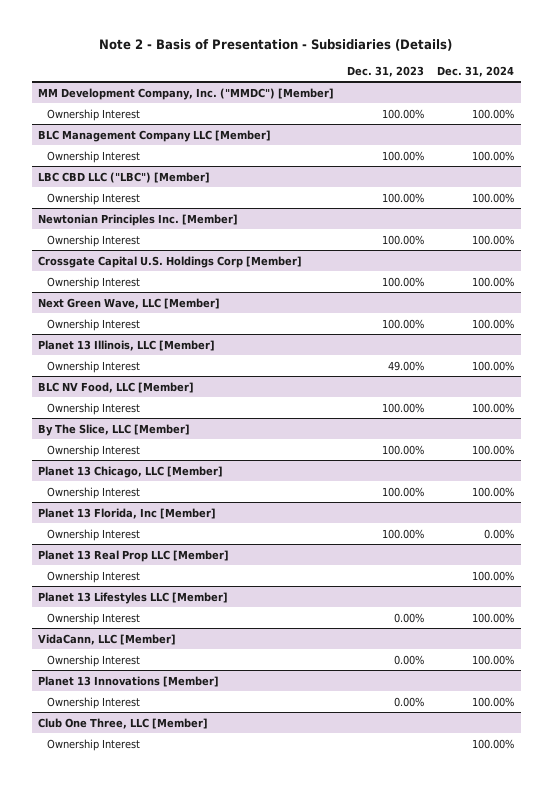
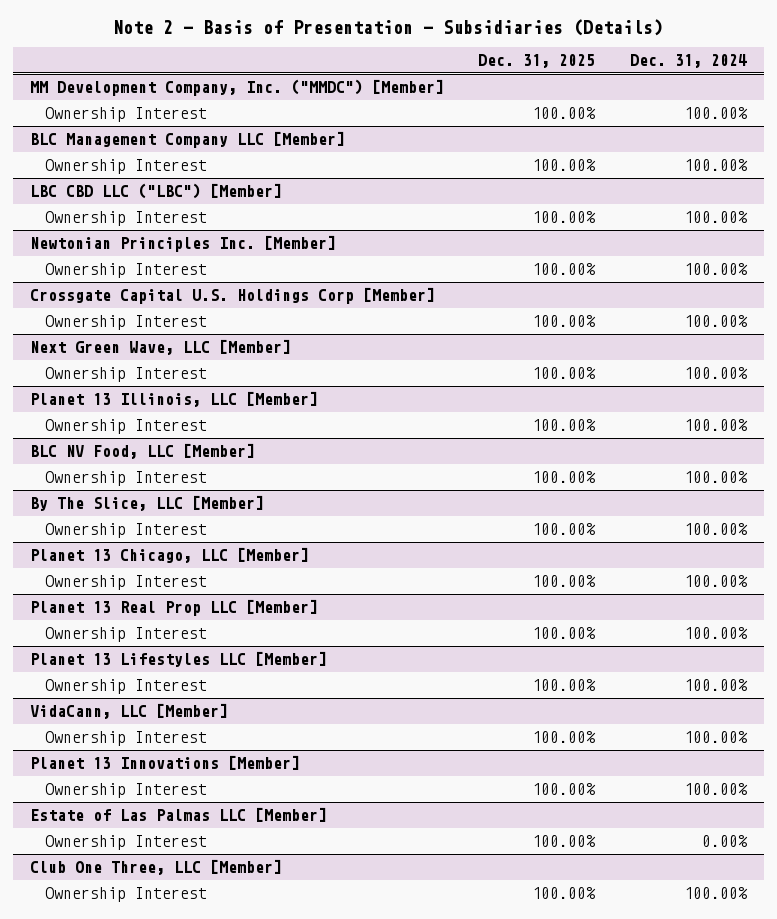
[347,65,425,77] Dec. 31, 2023 -> none
none -> [478,53,596,68] Dec. 31, 2025
[38,507,217,519] Planet 13 Florida, Inc [Member] -> none
[46,528,140,541] Ownership Interest -> none
none -> [30,806,328,822] Estate of Las Palmas LLC [Member]
none -> [44,834,207,850] Ownership Interest

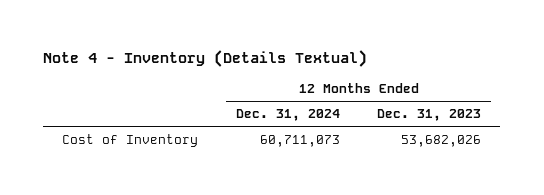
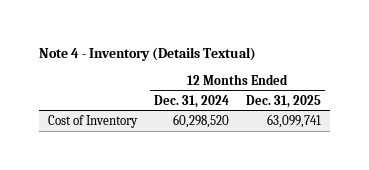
[377,109,482,122] Dec. 31, 2023 -> none
none -> [245,94,321,108] Dec. 31, 2025
[259,134,340,147] 60,711,073 -> [172,114,229,129] 60,298,520

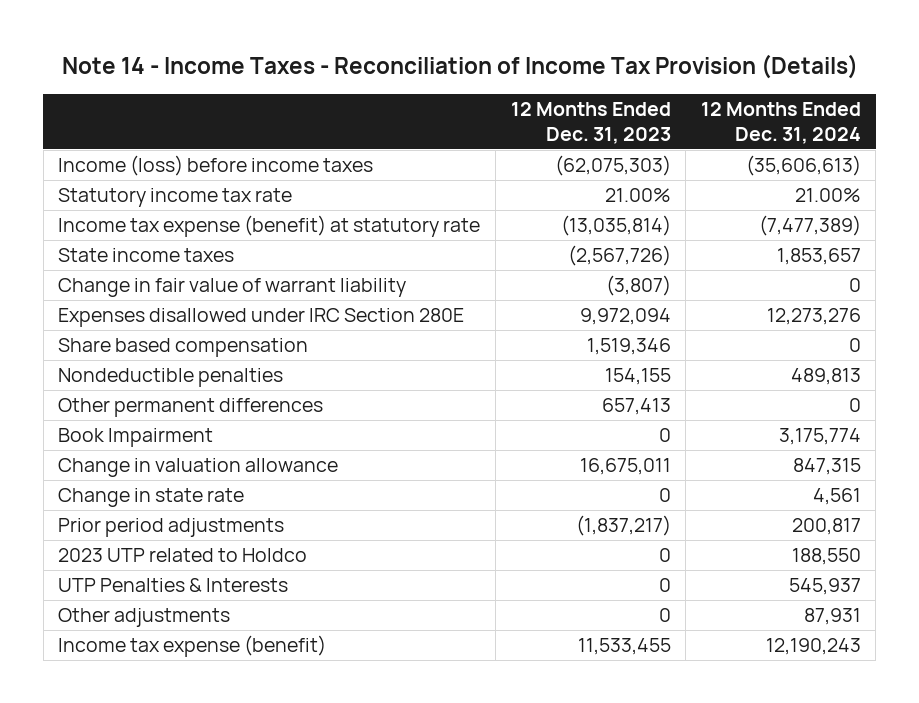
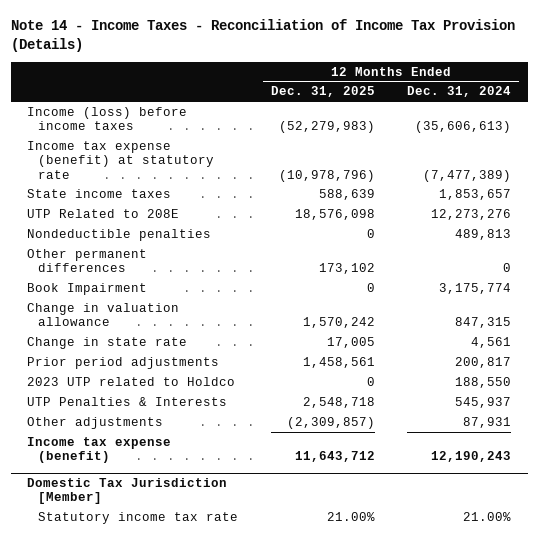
[510,102,671,144] 12 Months Ended Dec. 31, 2023 -> none
none -> [270,86,375,98] Dec. 31, 2025
[58,188,293,208] Statutory income tax rate -> none
[58,278,407,298] Change in fair value of warrant liability -> none
[58,338,309,358] Share based compensation -> none
[58,308,465,328] Expenses disallowed under IRC Section 280E -> [27,208,180,218] UTP Related to 208E
none -> [27,478,228,505] Domestic Tax Jurisdiction [Member]
none -> [38,511,239,524] Statutory income tax rate

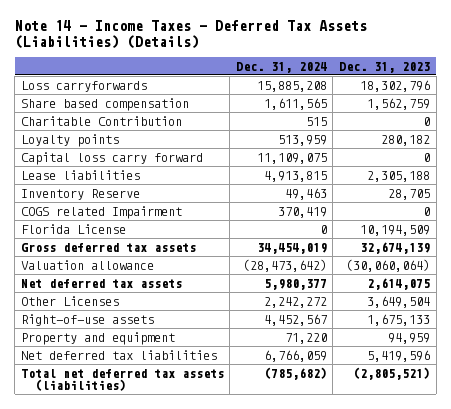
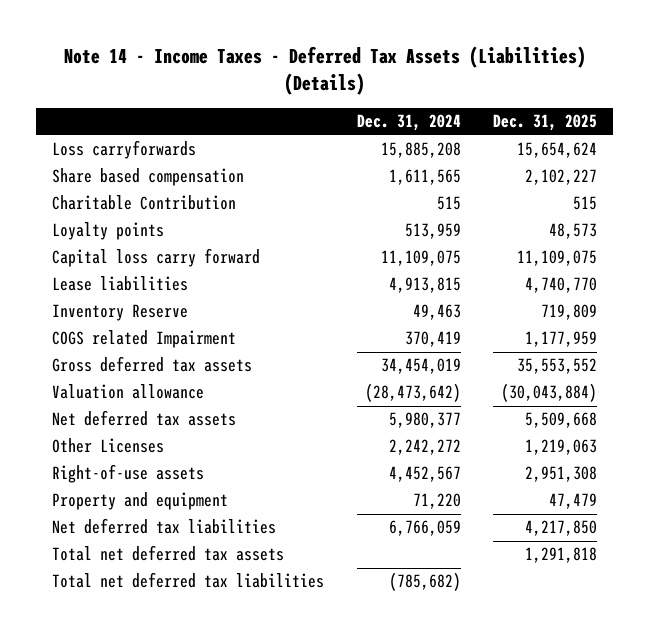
[339,61,431,73] Dec. 31, 2023 -> none
none -> [493,114,598,132] Dec. 31, 2025
[20,223,126,234] Florida License -> none
none -> [52,545,285,562] Total net deferred tax assets
[20,368,224,391] Total net deferred tax assets (liabilities) -> [52,572,325,589] Total net deferred tax liabilities

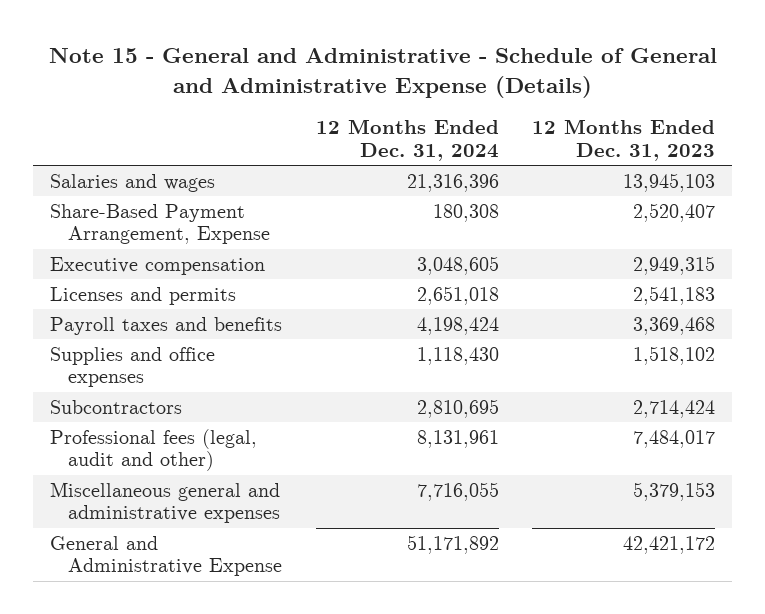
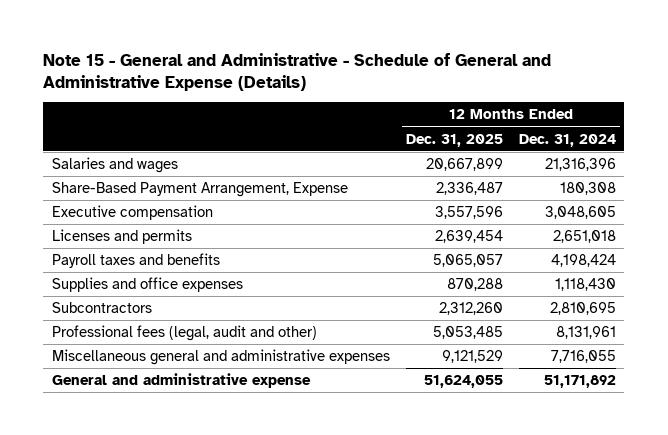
[532,119,716,161] 12 Months Ended Dec. 31, 2023 -> none
none -> [405,133,503,147] Dec. 31, 2025
[49,535,283,577] General and Administrative Expense -> [51,373,311,389] General and administrative expense

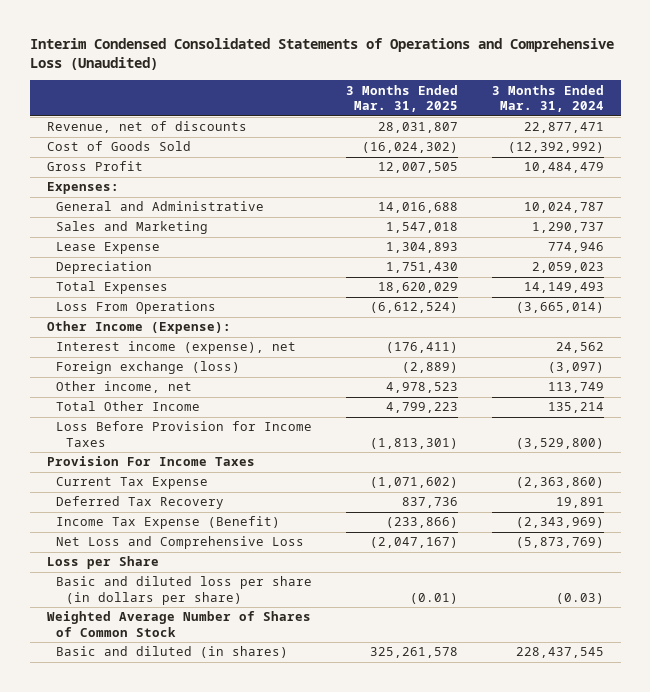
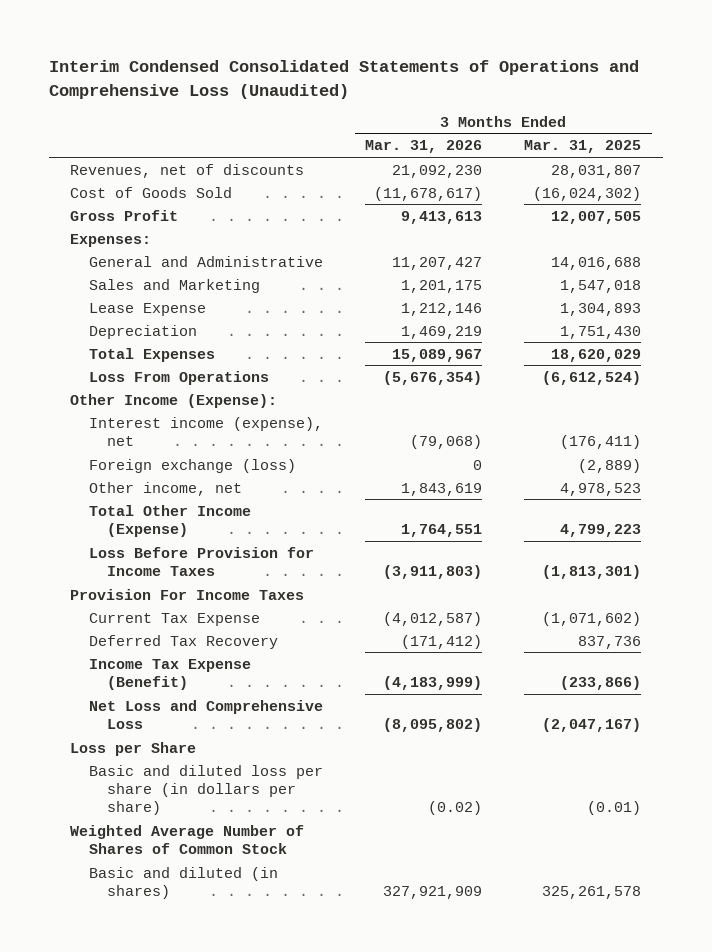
[491,84,604,113] 3 Months Ended Mar. 31, 2024 -> none
none -> [365,140,483,154] Mar. 31, 2026
[46,121,247,134] Revenue, net of discounts -> [70,163,305,178] Revenues, net of discounts
[56,401,201,412] Total Other Income -> [88,504,251,538] Total Other Income (Expense)

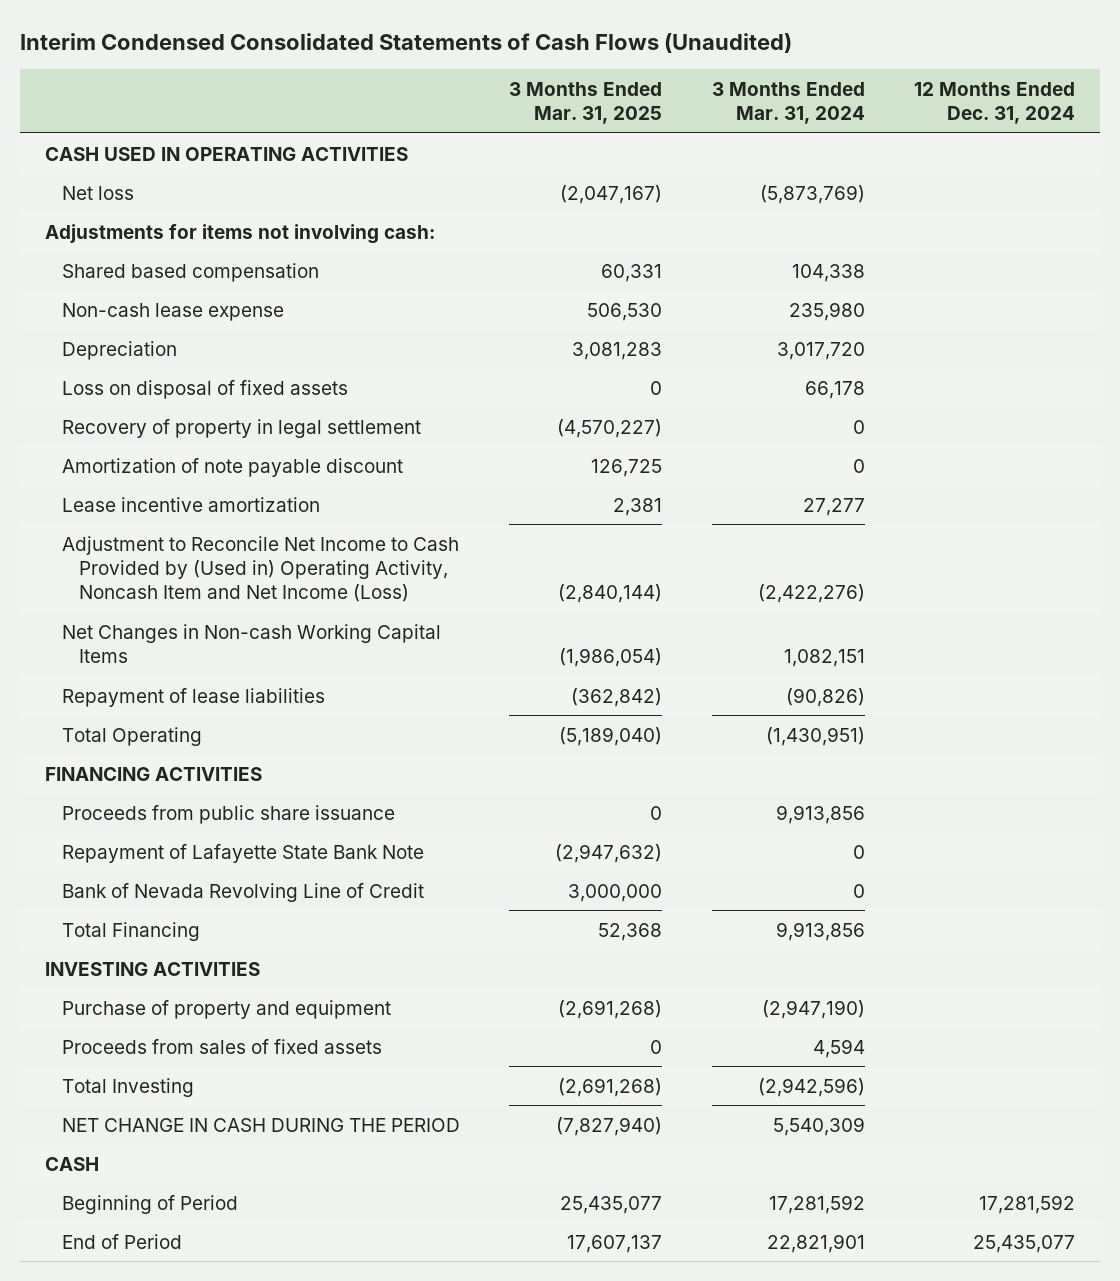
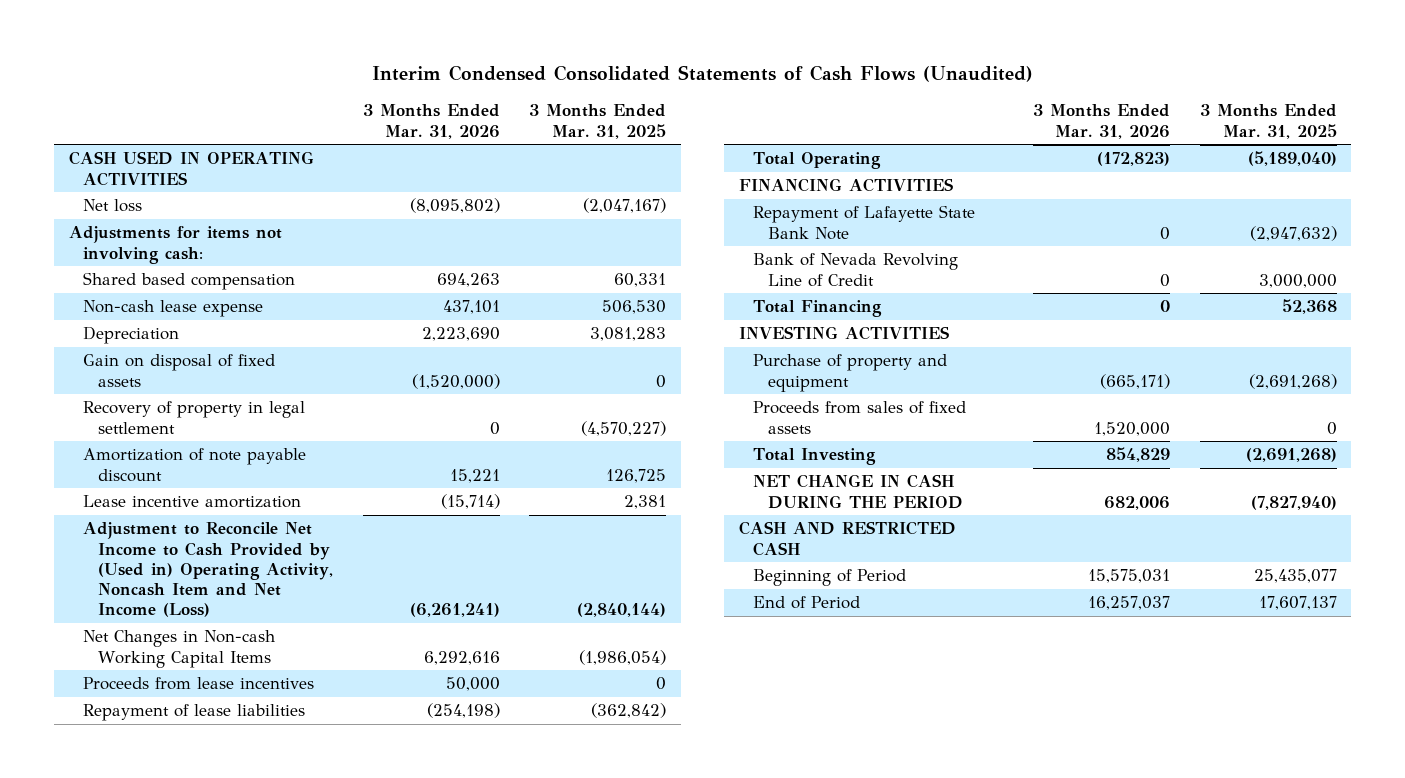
[711,81,865,125] 3 Months Ended Mar. 31, 2024 -> none
[914,81,1076,125] 12 Months Ended Dec. 31, 2024 -> none
none -> [362,104,500,139] 3 Months Ended Mar. 31, 2026
[62,379,349,399] Loss on disposal of fixed assets -> [83,354,276,387] Gain on disposal of fixed assets
none -> [83,677,315,691] Proceeds from lease incentives
[62,804,396,824] Proceeds from public share issuance -> none
[44,1156,99,1171] CASH -> [738,521,956,556] CASH AND RESTRICTED CASH

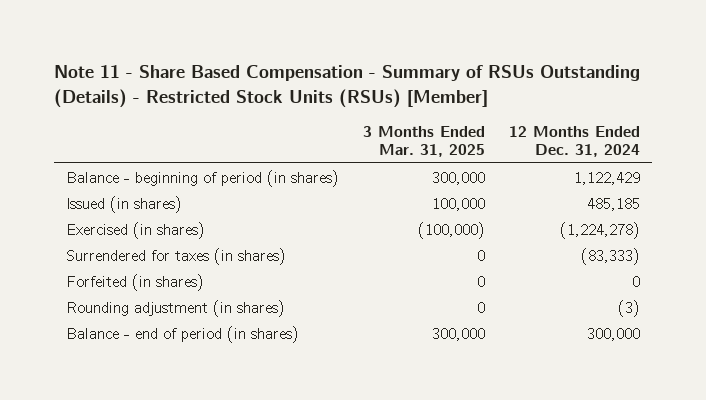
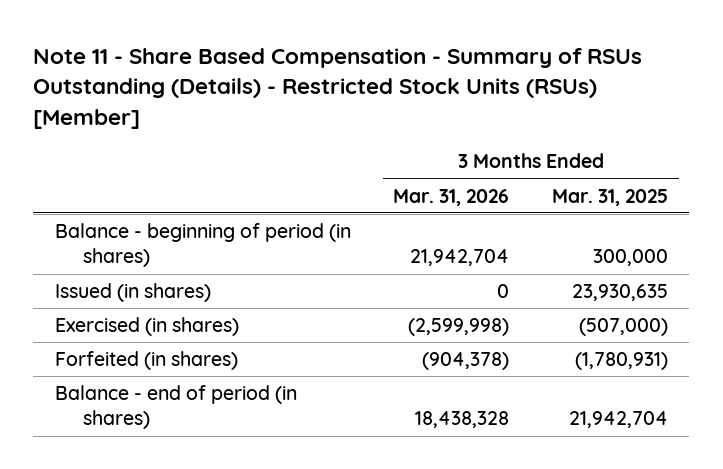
[509,125,641,158] 12 Months Ended Dec. 31, 2024 -> none
none -> [393,188,510,206] Mar. 31, 2026
[65,247,286,265] Surrendered for taxes (in shares) -> none
[65,299,285,317] Rounding adjustment (in shares) -> none
[432,197,486,211] 100,000 -> [571,284,668,302] 23,930,635
[418,221,486,239] (100,000) -> [578,318,668,337] (507,000)
[477,275,486,287] 0 -> [574,352,668,371] (1,780,931)
[432,327,486,341] 300,000 -> [568,411,668,429] 21,942,704

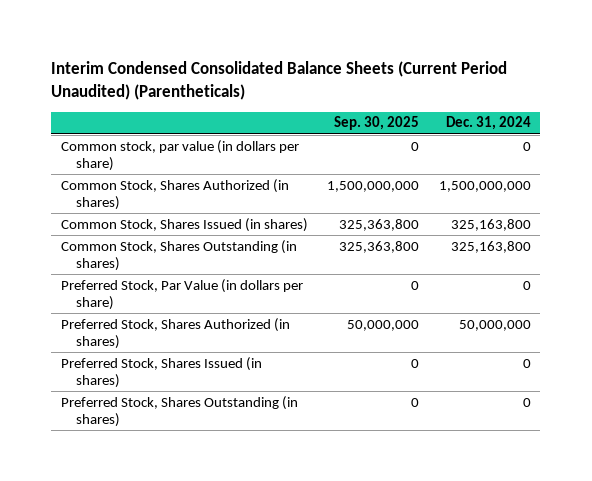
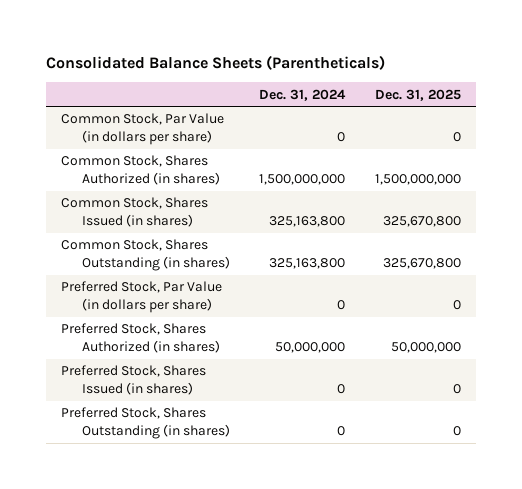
[51,61,508,101] Interim Condensed Consolidated Balance Sheets (Current Period Unaudited) (Parentheticals) -> [46,55,386,71] Consolidated Balance Sheets (Parentheticals)
[334,116,420,131] Sep. 30, 2025 -> none
none -> [374,88,461,101] Dec. 31, 2025
[61,139,300,172] Common stock, par value (in dollars per share) -> [61,113,225,146] Common Stock, Par Value (in dollars per share)

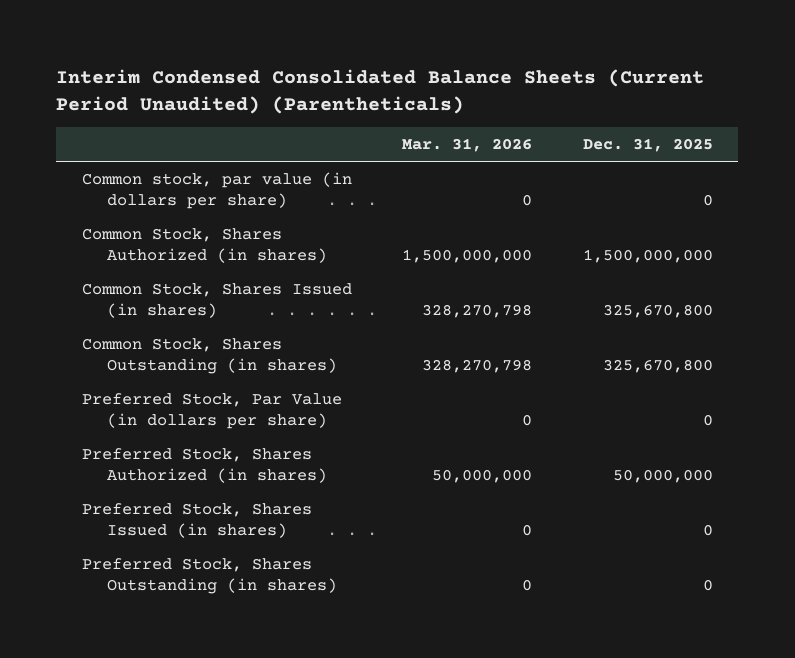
[46,55,386,71] Consolidated Balance Sheets (Parentheticals) -> [56,69,705,114] Interim Condensed Consolidated Balance Sheets (Current Period Unaudited) (Parentheticals)
[259,88,347,101] Dec. 31, 2024 -> none
none -> [402,138,533,153] Mar. 31, 2026
[61,113,225,146] Common Stock, Par Value (in dollars per share) -> [81,172,352,210] Common stock, par value (in dollars per share)

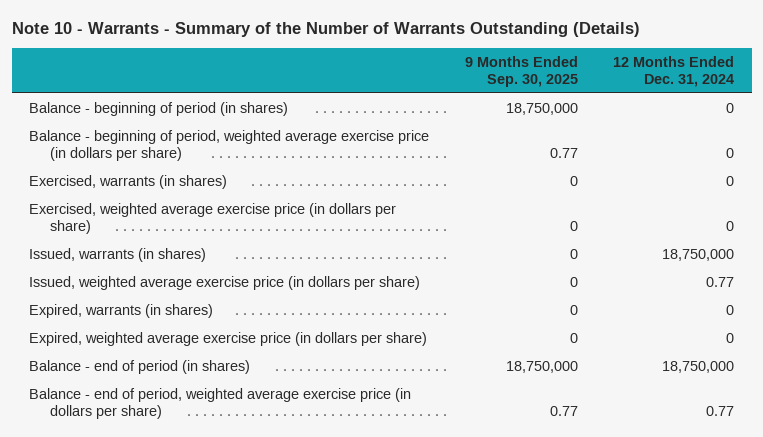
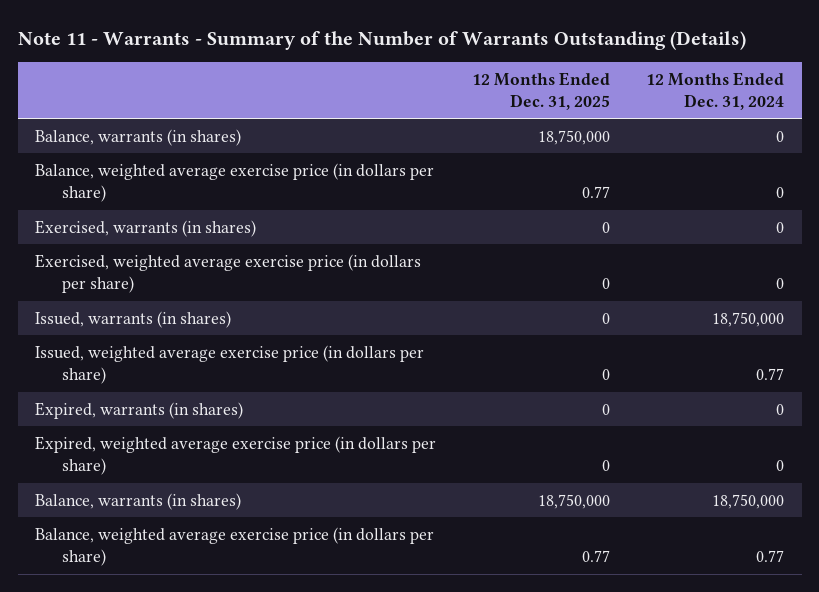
[11,21,640,37] Note 10 - Warrants - Summary of the Number of Warrants Outstanding (Details) -> [17,30,746,50] Note 11 - Warrants - Summary of the Number of Warrants Outstanding (Details)
[464,55,578,87] 9 Months Ended Sep. 30, 2025 -> none
none -> [472,71,611,110] 12 Months Ended Dec. 31, 2025
[29,101,289,116] Balance - beginning of period (in shares) -> [35,128,242,146] Balance, warrants (in shares)
[29,129,430,161] Balance - beginning of period, weighted average exercise price (in dollars per share) -> [35,162,435,203] Balance, weighted average exercise price (in dollars per share)
[29,359,251,374] Balance - end of period (in shares) -> [35,492,242,510] Balance, warrants (in shares)
[29,387,412,419] Balance - end of period, weighted average exercise price (in dollars per share) -> [35,526,435,567] Balance, weighted average exercise price (in dollars per share)

